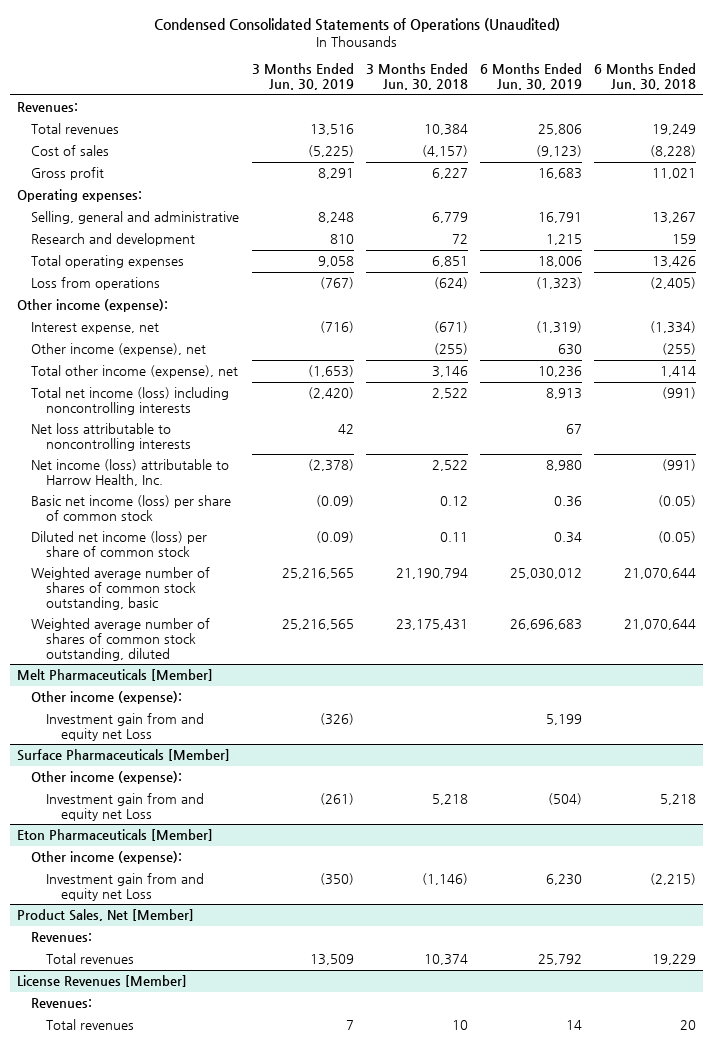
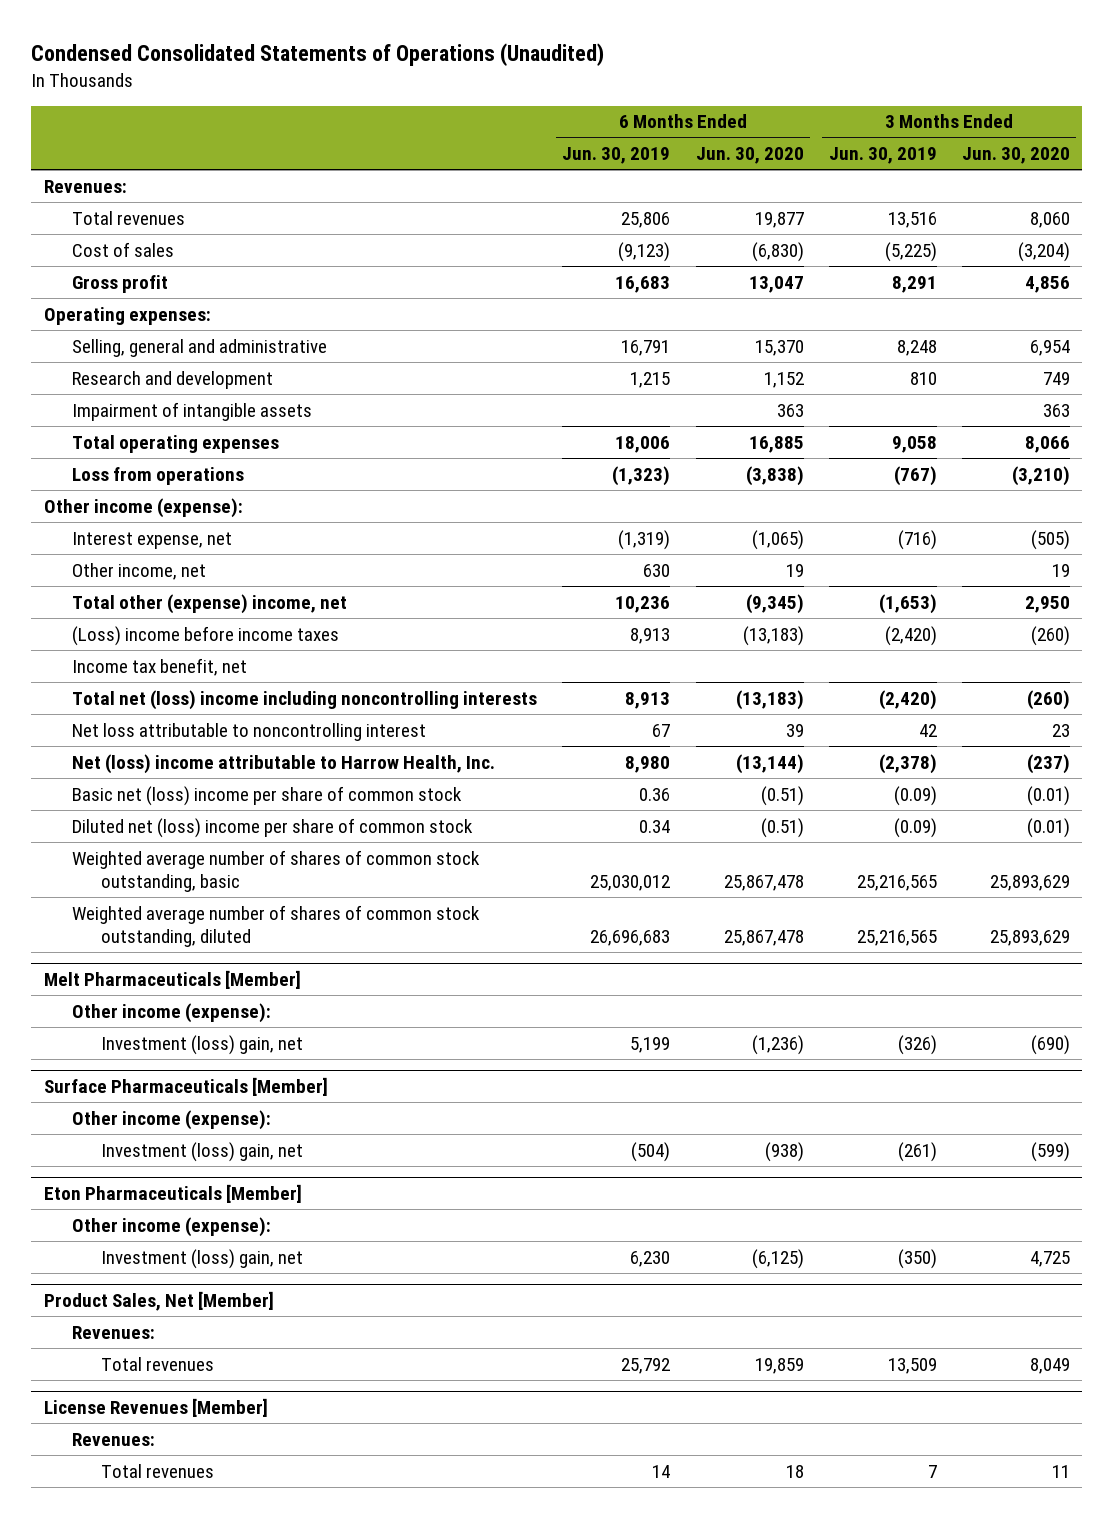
[365,63,468,91] 3 Months Ended Jun. 30, 2018 -> none
[594,63,697,91] 6 Months Ended Jun. 30, 2018 -> none
none -> [695,147,804,165] Jun. 30, 2020
none -> [961,147,1070,165] Jun. 30, 2020
none -> [72,401,313,421] Impairment of intangible assets
[31,343,207,357] Other income (expense), net -> [72,562,207,580] Other income, net
[31,365,239,379] Total other income (expense), net -> [72,593,348,614] Total other (expense) income, net
none -> [72,625,340,646] (Loss) income before income taxes
none -> [72,657,248,676] Income tax benefit, net
[31,387,230,415] Total net income (loss) including noncontrolling interests -> [72,689,538,710] Total net (loss) income including noncontrolling interests
[31,423,191,451] Net loss attributable to noncontrolling interests -> [72,722,427,741] Net loss attributable to noncontrolling interest
[31,459,230,486] Net income (loss) attributable to Harrow Health, Inc. -> [72,753,496,774] Net (loss) income attributable to Harrow Health, Inc.
[31,495,232,521] Basic net income (loss) per share of common stock -> [72,785,463,806] Basic net (loss) income per share of common stock
[31,531,208,557] Diluted net income (loss) per share of common stock -> [72,817,474,838] Diluted net (loss) income per share of common stock
[45,713,204,741] Investment gain from and equity net Loss -> [100,1034,303,1055] Investment (loss) gain, net
[45,793,204,821] Investment gain from and equity net Loss -> [100,1141,303,1162] Investment (loss) gain, net
[45,873,204,901] Investment gain from and equity net Loss -> [100,1248,303,1269] Investment (loss) gain, net

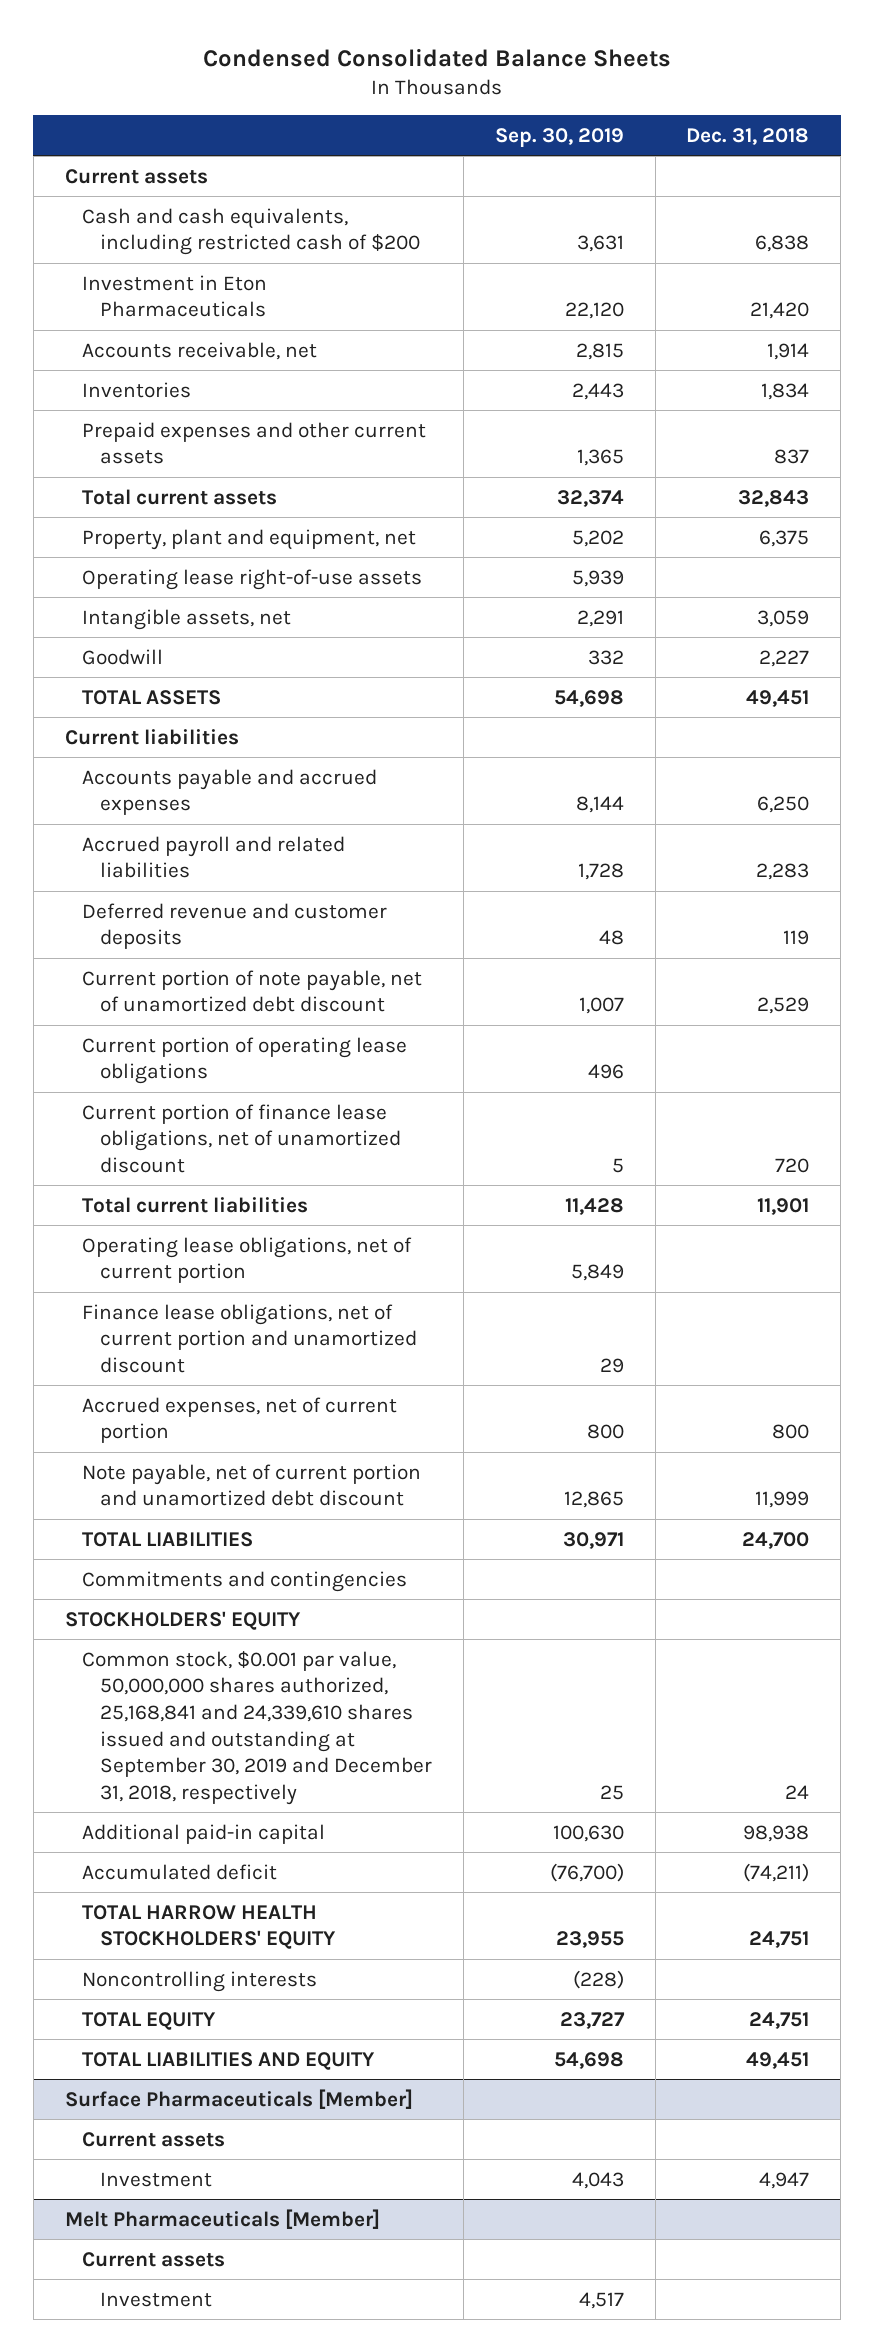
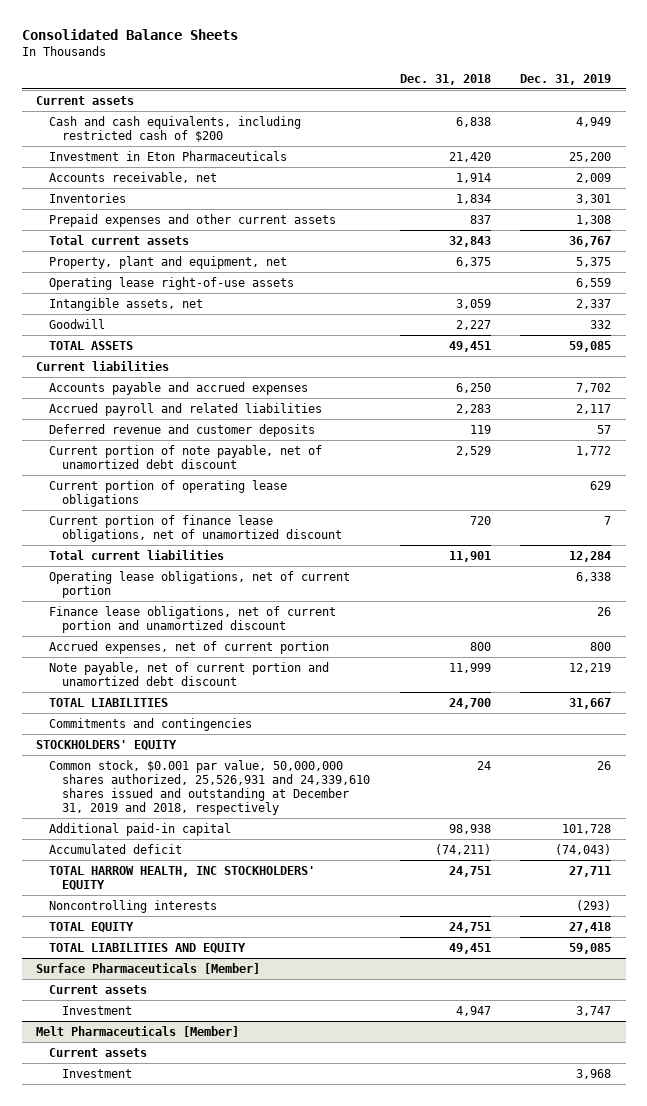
[203,48,672,68] Condensed Consolidated Balance Sheets -> [21,29,238,41] Consolidated Balance Sheets
[494,127,624,147] Sep. 30, 2019 -> none
none -> [520,73,612,85] Dec. 31, 2019
[82,1650,433,1805] Common stock, $0.001 par value, 50,000,000 shares authorized, 25,168,841 and 24,339,610 shares issued and outstanding at September 30, 2019 and December 31, 2018, respectively -> [49,759,371,816] Common stock, $0.001 par value, 50,000,000 shares authorized, 25,526,931 and 24,339,610 shares issued and outstanding at December 31, 2019 and 2018, respectively
[82,1904,337,1950] TOTAL HARROW HEALTH STOCKHOLDERS' EQUITY -> [49,865,316,890] TOTAL HARROW HEALTH, INC STOCKHOLDERS' EQUITY

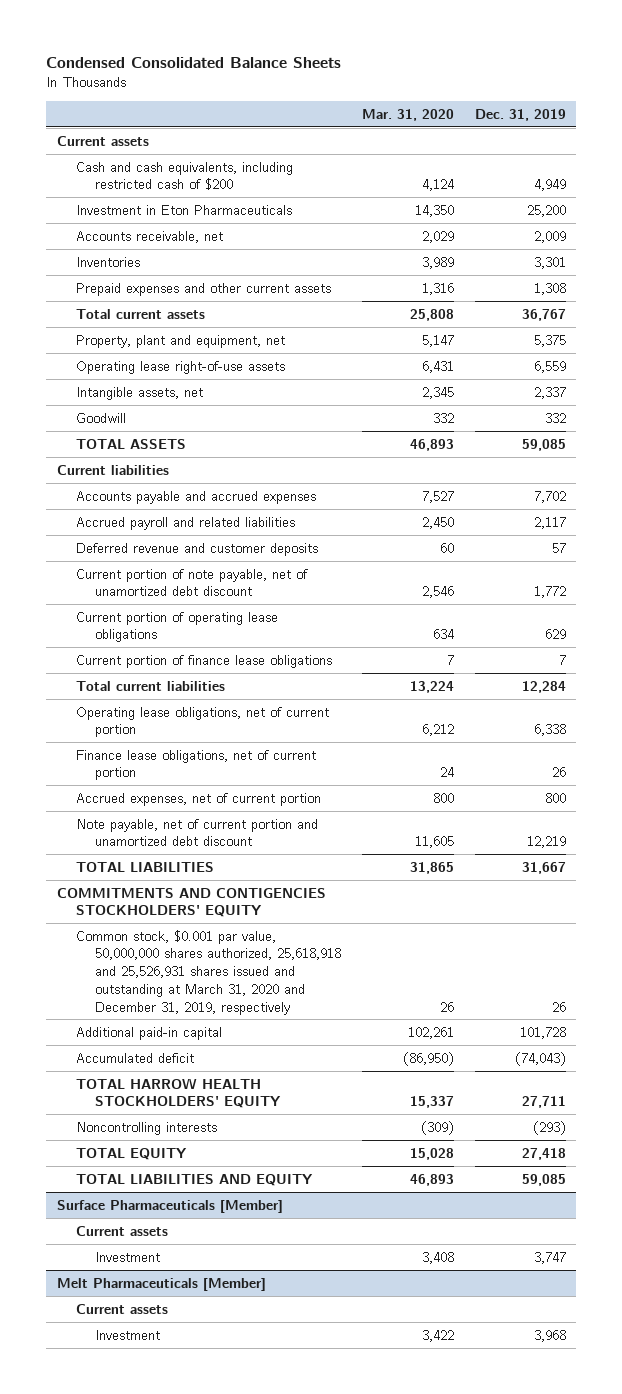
[21,29,238,41] Consolidated Balance Sheets -> [46,57,342,69] Condensed Consolidated Balance Sheets
[399,73,491,85] Dec. 31, 2018 -> none
none -> [361,108,454,121] Mar. 31, 2020
[49,514,343,542] Current portion of finance lease obligations, net of unamortized discount -> [75,654,332,668] Current portion of finance lease obligations
[49,605,337,633] Finance lease obligations, net of current portion and unamortized discount -> [75,749,316,781] Finance lease obligations, net of current portion
[49,717,253,731] Commitments and contingencies -> none
[36,739,178,750] STOCKHOLDERS' EQUITY -> [56,887,326,918] COMMITMENTS AND CONTIGENCIES STOCKHOLDERS' EQUITY
[49,759,371,816] Common stock, $0.001 par value, 50,000,000 shares authorized, 25,526,931 and 24,339,610 shares issued and outstanding at December 31, 2019 and 2018, respectively -> [75,929,341,1015] Common stock, $0.001 par value, 50,000,000 shares authorized, 25,618,918 and 25,526,931 shares issued and outstanding at March 31, 2020 and December 31, 2019, respectively
[49,865,316,890] TOTAL HARROW HEALTH, INC STOCKHOLDERS' EQUITY -> [75,1077,281,1109] TOTAL HARROW HEALTH STOCKHOLDERS' EQUITY

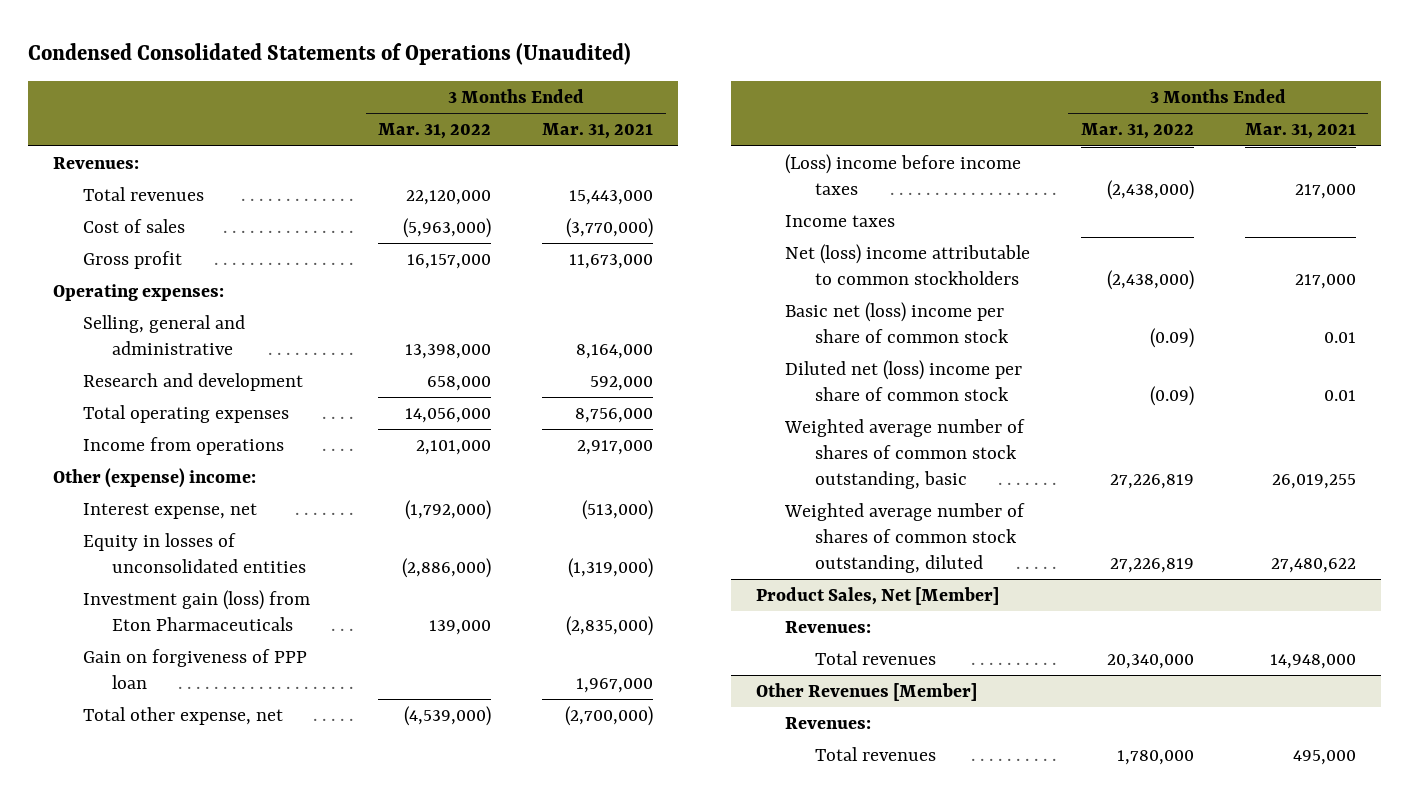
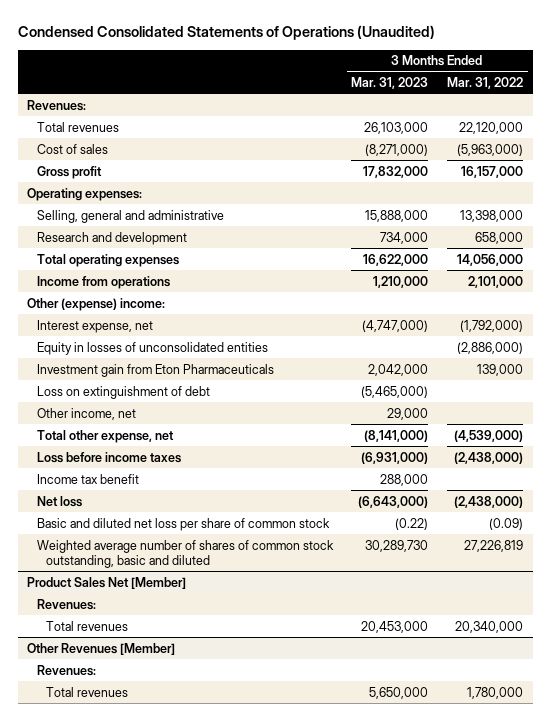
[541,123,653,140] Mar. 31, 2021 -> none
none -> [351,77,429,90] Mar. 31, 2023
[82,649,307,689] Gain on forgiveness of PPP loan -> none
[82,590,310,631] Investment gain (loss) from Eton Pharmaceuticals -> [36,363,274,377] Investment gain from Eton Pharmaceuticals
none -> [36,385,210,399] Loss on extinguishment of debt
none -> [36,407,136,420] Other income, net
[785,360,1023,401] Diluted net (loss) income per share of common stock -> none
[784,419,1026,489] Weighted average number of shares of common stock outstanding, basic -> none
[785,154,1022,195] (Loss) income before income taxes -> [36,451,181,463] Loss before income taxes
[785,215,896,228] Income taxes -> [36,473,139,484] Income tax benefit
[785,244,1031,285] Net (loss) income attributable to common stockholders -> [36,495,82,507] Net loss
[785,302,1009,343] Basic net (loss) income per share of common stock -> [36,517,330,531] Basic and diluted net loss per share of common stock
[784,503,1026,573] Weighted average number of shares of common stock outstanding, diluted -> [36,539,334,568] Weighted average number of shares of common stock outstanding, basic and diluted
[756,587,1000,606] Product Sales, Net [Member] -> [27,576,187,589] Product Sales Net [Member]

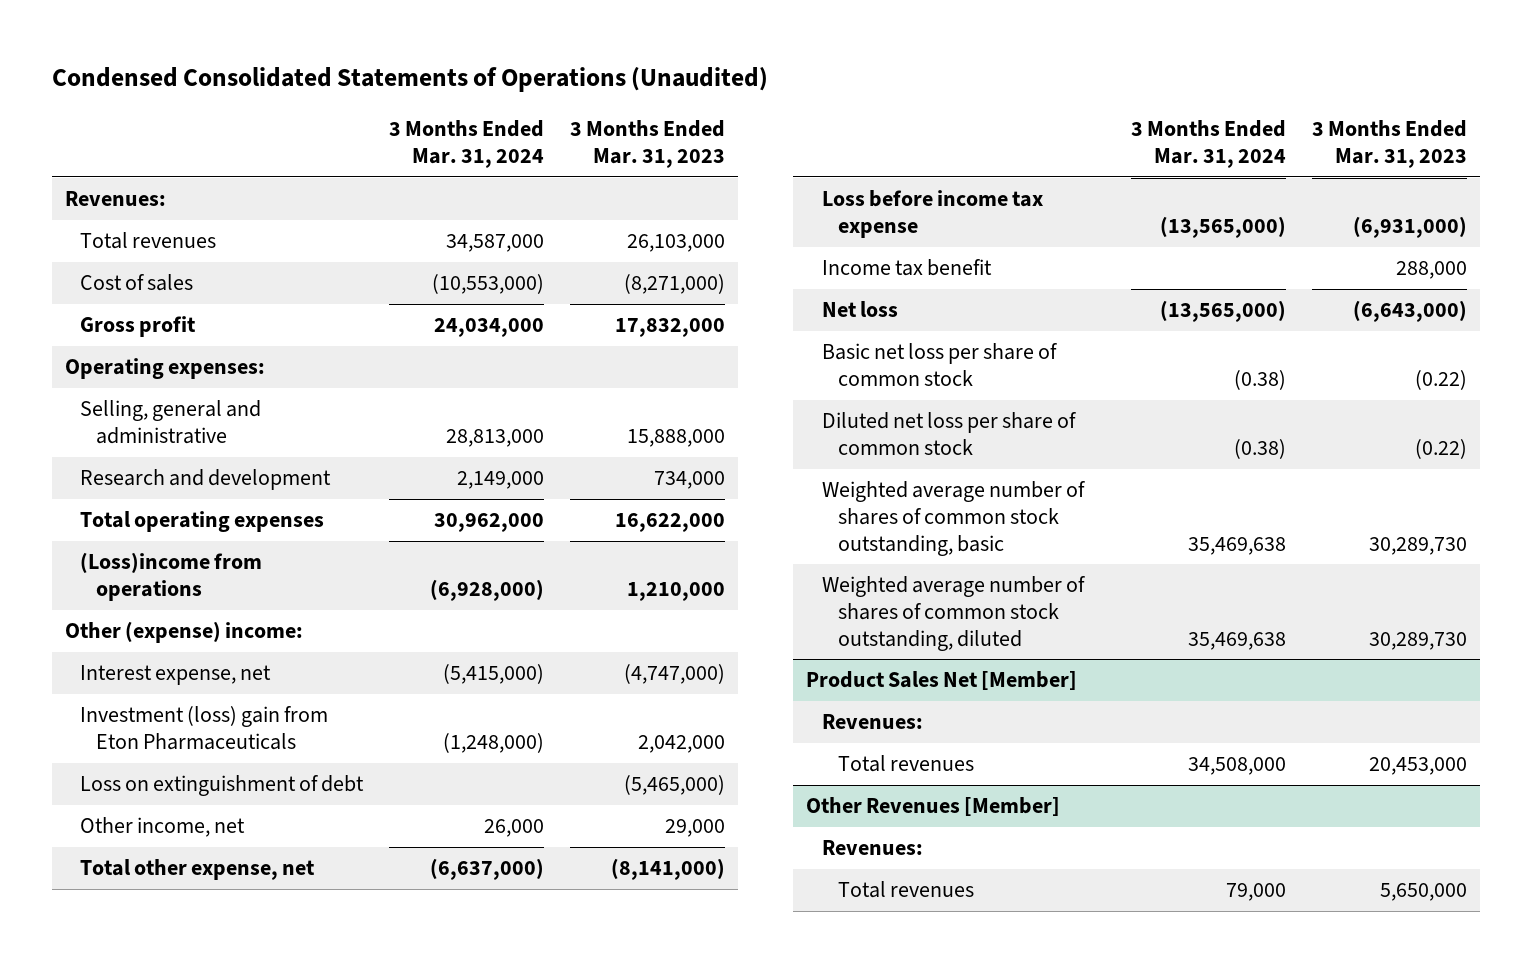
[447,77,524,90] Mar. 31, 2022 -> none
none -> [389,120,545,169] 3 Months Ended Mar. 31, 2024
[36,275,170,289] Income from operations -> [80,552,263,602] (Loss)income from operations
[36,341,268,355] Equity in losses of unconsolidated entities -> none
[36,363,274,377] Investment gain from Eton Pharmaceuticals -> [80,706,329,751] Investment (loss) gain from Eton Pharmaceuticals
[36,451,181,463] Loss before income taxes -> [822,190,1044,239] Loss before income tax expense
[36,517,330,531] Basic and diluted net loss per share of common stock -> [822,343,1059,387] Basic net loss per share of common stock
none -> [822,412,1078,456] Diluted net loss per share of common stock
none -> [822,481,1087,556] Weighted average number of shares of common stock outstanding, basic
[36,539,334,568] Weighted average number of shares of common stock outstanding, basic and diluted -> [822,576,1087,651] Weighted average number of shares of common stock outstanding, diluted

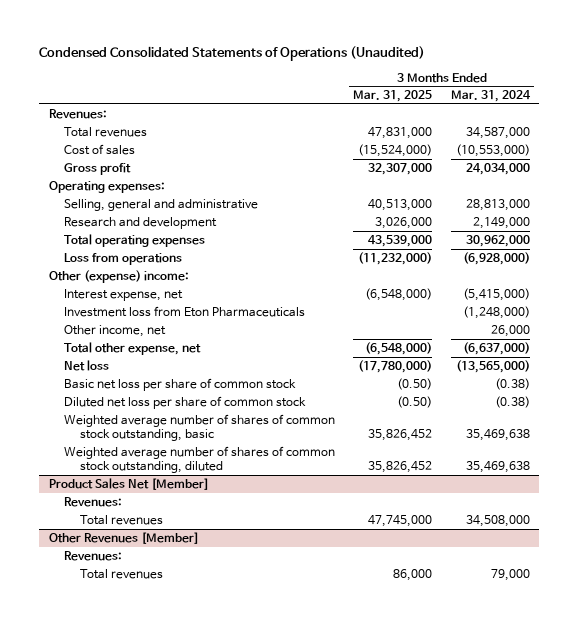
[570,120,726,169] 3 Months Ended Mar. 31, 2023 -> none
none -> [353,90,433,103] Mar. 31, 2025
[80,552,263,602] (Loss)income from operations -> [64,252,183,265] Loss from operations
[80,775,365,797] Loss on extinguishment of debt -> none
[80,706,329,751] Investment (loss) gain from Eton Pharmaceuticals -> [64,305,306,317] Investment loss from Eton Pharmaceuticals
[822,190,1044,239] Loss before income tax expense -> none
[822,259,993,277] Income tax benefit -> none

